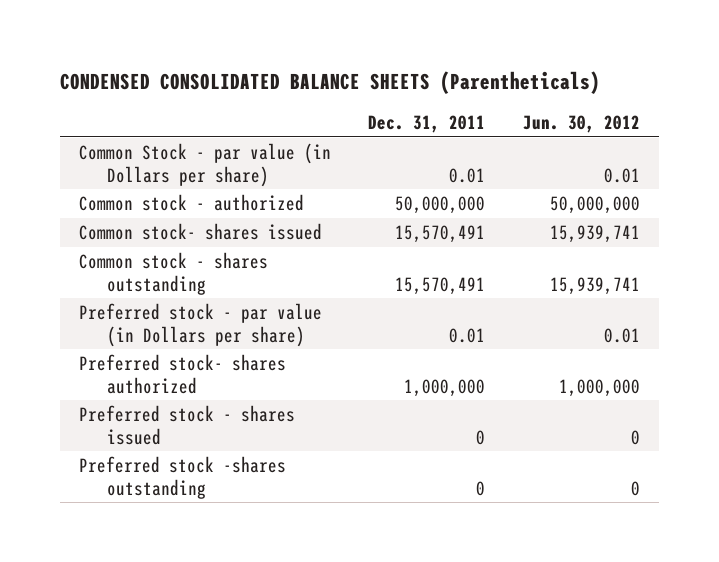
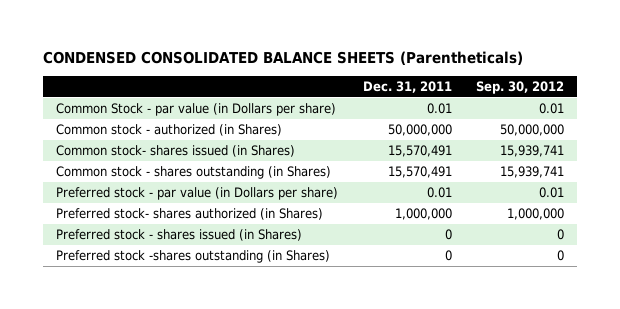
[523,115,641,134] Jun. 30, 2012 -> none
none -> [476,80,565,94] Sep. 30, 2012
[78,193,304,211] Common stock - authorized -> [55,124,282,137] Common stock - authorized (in Shares)
[78,222,322,240] Common stock- shares issued -> [55,145,295,158] Common stock- shares issued (in Shares)
[78,251,268,295] Common stock - shares outstanding -> [55,166,331,180] Common stock - shares outstanding (in Shares)
[78,353,286,394] Preferred stock- shares authorized -> [55,208,323,221] Preferred stock- shares authorized (in Shares)
[78,404,295,445] Preferred stock - shares issued -> [55,229,302,242] Preferred stock - shares issued (in Shares)
[78,455,286,499] Preferred stock -shares outstanding -> [55,250,330,264] Preferred stock -shares outstanding (in Shares)

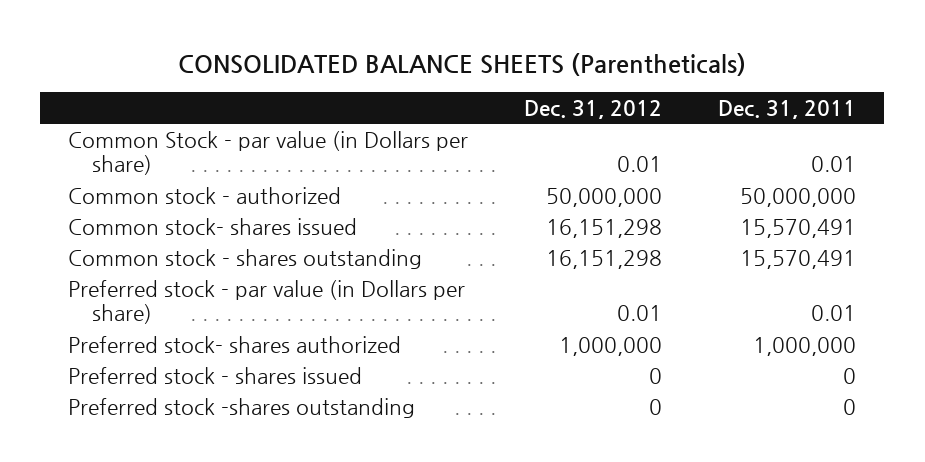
[43,51,524,66] CONDENSED CONSOLIDATED BALANCE SHEETS (Parentheticals) -> [178,52,747,76] CONSOLIDATED BALANCE SHEETS (Parentheticals)
[476,80,565,94] Sep. 30, 2012 -> none
none -> [524,99,663,119] Dec. 31, 2012
[55,124,282,137] Common stock - authorized (in Shares) -> [68,186,342,204] Common stock - authorized
[55,145,295,158] Common stock- shares issued (in Shares) -> [68,217,358,235] Common stock- shares issued
[55,166,331,180] Common stock - shares outstanding (in Shares) -> [68,248,423,269] Common stock - shares outstanding
[55,208,323,221] Preferred stock- shares authorized (in Shares) -> [68,335,402,353] Preferred stock- shares authorized
[55,229,302,242] Preferred stock - shares issued (in Shares) -> [68,366,363,384] Preferred stock - shares issued
[55,250,330,264] Preferred stock -shares outstanding (in Shares) -> [68,397,416,418] Preferred stock -shares outstanding

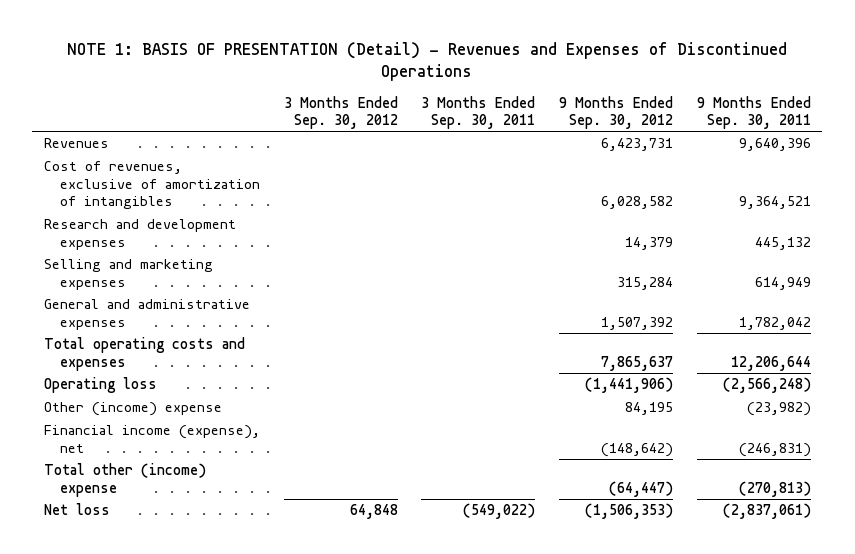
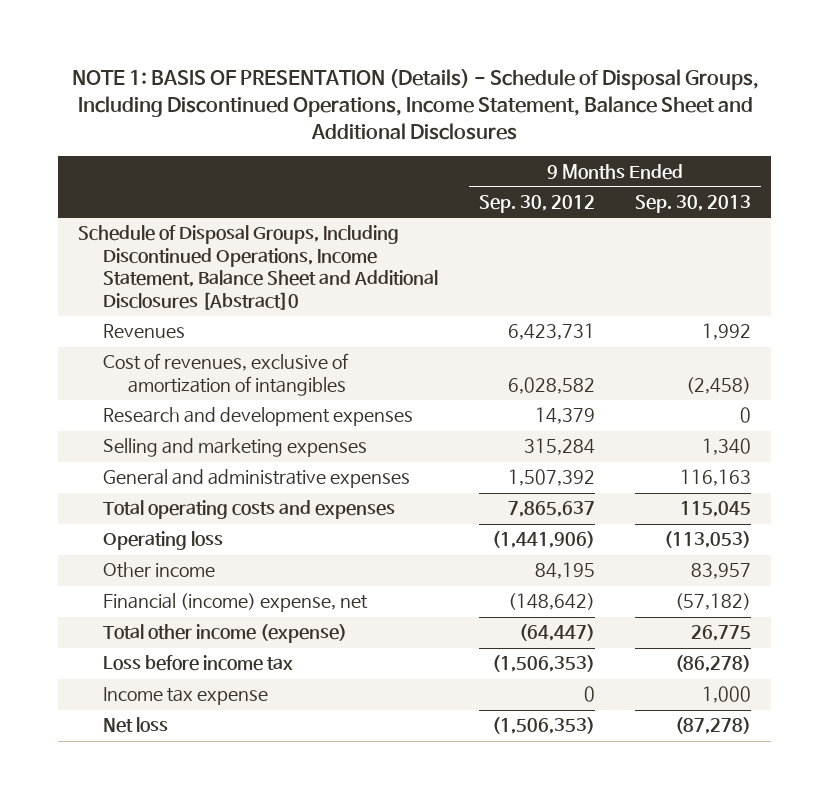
[67,41,788,81] NOTE 1: BASIS OF PRESENTATION (Detail) - Revenues and Expenses of Discontinued Operations -> [71,69,759,140] NOTE 1: BASIS OF PRESENTATION (Details) - Schedule of Disposal Groups, Including Discontinued Operations, Income Statement, Balance Sheet and Additional Disclosures
[283,95,398,129] 3 Months Ended Sep. 30, 2012 -> none
[421,95,536,129] 3 Months Ended Sep. 30, 2011 -> none
[696,95,811,129] 9 Months Ended Sep. 30, 2011 -> none
none -> [635,195,752,214] Sep. 30, 2013
none -> [78,225,439,310] Schedule of Disposal Groups, Including Discontinued Operations, Income Statement, Balance Sheet and Additional Disclosures [Abstract]0
[44,402,223,417] Other (income) expense -> [103,562,216,579] Other income
[44,425,261,453] Financial income (expense), net -> [103,593,369,613] Financial (income) expense, net
[44,463,207,497] Total other (income) expense -> [103,624,348,644] Total other income (expense)
none -> [103,655,294,672] Loss before income tax
none -> [103,687,269,706] Income tax expense

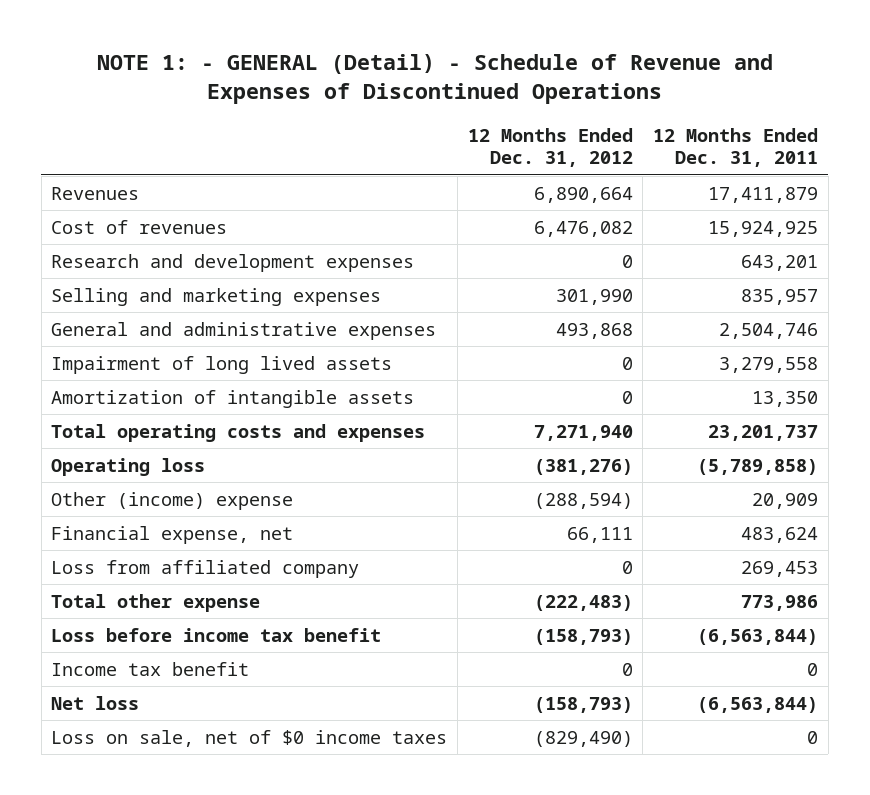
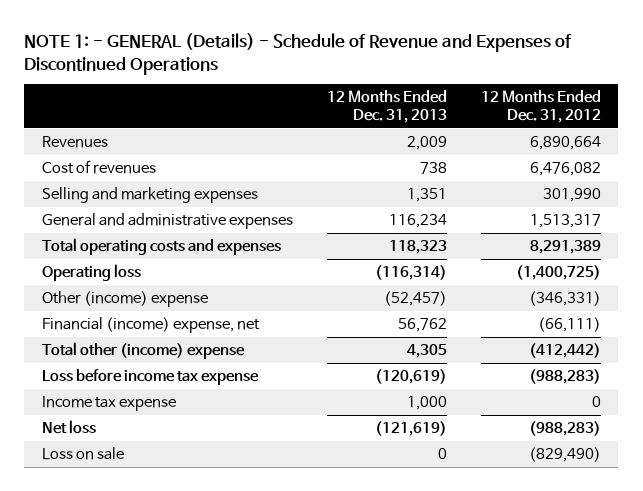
[96,54,773,105] NOTE 1: - GENERAL (Detail) - Schedule of Revenue and Expenses of Discontinued Operations -> [24,33,573,75] NOTE 1: - GENERAL (Details) - Schedule of Revenue and Expenses of Discontinued Operations
[653,127,819,168] 12 Months Ended Dec. 31, 2011 -> none
none -> [326,90,447,124] 12 Months Ended Dec. 31, 2013
[51,253,415,272] Research and development expenses -> none
[51,355,393,374] Impairment of long lived assets -> none
[51,389,415,408] Amortization of intangible assets -> none
[51,559,360,578] Loss from affiliated company -> none
[555,322,633,339] 493,868 -> [530,214,602,229] 1,513,317
[533,424,633,441] 7,271,940 -> [530,240,602,255] 8,291,389
[533,458,633,475] (381,276) -> [516,265,602,281] (1,400,725)
[533,492,633,509] (288,594) -> [529,291,602,307] (346,331)
[51,525,294,544] Financial expense, net -> [41,317,260,334] Financial (income) expense, net
[566,526,633,543] 66,111 -> [538,317,602,333] (66,111)
[51,593,261,612] Total other expense -> [41,342,245,360] Total other (income) expense
[533,594,633,611] (222,483) -> [529,343,602,359] (412,442)
[51,627,382,642] Loss before income tax benefit -> [41,369,259,386] Loss before income tax expense
[533,628,633,645] (158,793) -> [529,369,602,385] (988,283)
[51,661,250,676] Income tax benefit -> [41,396,176,412] Income tax expense
[533,696,633,713] (158,793) -> [529,421,602,437] (988,283)
[51,729,448,747] Loss on sale, net of $0 income taxes -> [41,447,124,461] Loss on sale

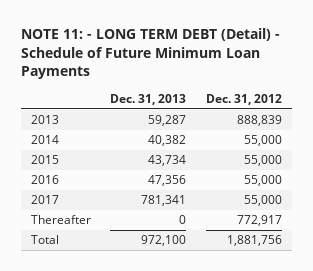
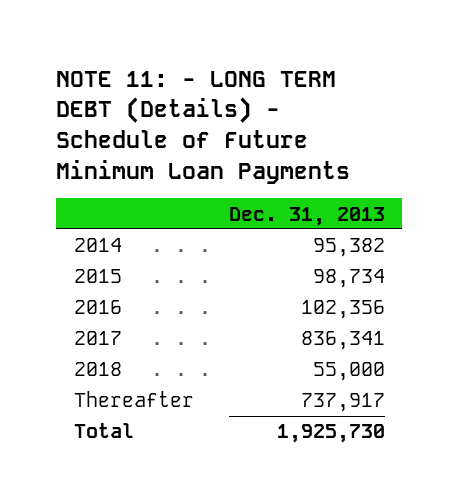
[20,28,280,80] NOTE 11: - LONG TERM DEBT (Detail) - Schedule of Future Minimum Loan Payments -> [56,70,351,184] NOTE 11: - LONG TERM DEBT (Details) - Schedule of Future Minimum Loan Payments
[206,93,283,105] Dec. 31, 2012 -> none
[30,115,59,125] 2013 -> none
[148,135,187,147] 40,382 -> [312,238,385,258] 95,382
[148,155,187,167] 43,734 -> [312,269,385,289] 98,734
[148,175,187,187] 47,356 -> [300,300,385,320] 102,356
[141,195,187,207] 781,341 -> [300,331,385,351] 836,341
none -> [73,362,122,377] 2018
[179,215,187,225] 0 -> [300,393,385,413] 737,917
[141,235,187,247] 972,100 -> [276,424,385,444] 1,925,730

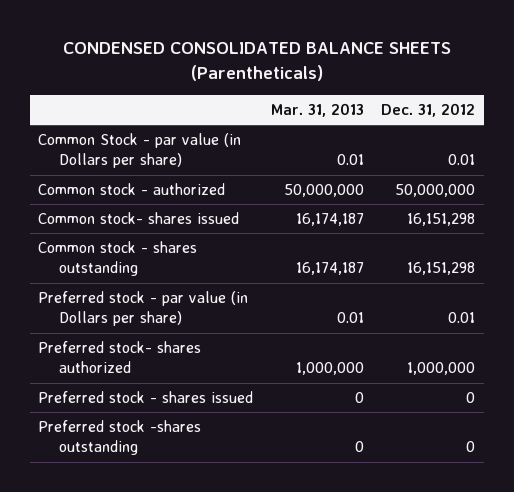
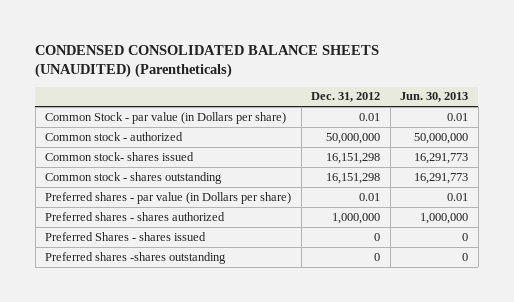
[62,42,451,81] CONDENSED CONSOLIDATED BALANCE SHEETS (Parentheticals) -> [35,44,380,79] CONDENSED CONSOLIDATED BALANCE SHEETS (UNAUDITED) (Parentheticals)
[270,102,364,117] Mar. 31, 2013 -> none
none -> [400,92,469,103] Jun. 30, 2013
[38,291,249,327] Preferred stock - par value (in Dollars per share) -> [45,191,292,204] Preferred shares - par value (in Dollars per share)
[38,341,202,374] Preferred stock- shares authorized -> [45,211,226,221] Preferred shares - shares authorized
[38,391,254,404] Preferred stock - shares issued -> [45,231,207,241] Preferred Shares - shares issued
[38,420,202,456] Preferred stock -shares outstanding -> [45,251,227,264] Preferred shares -shares outstanding

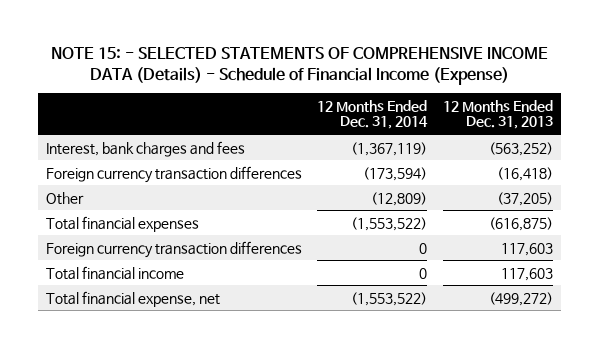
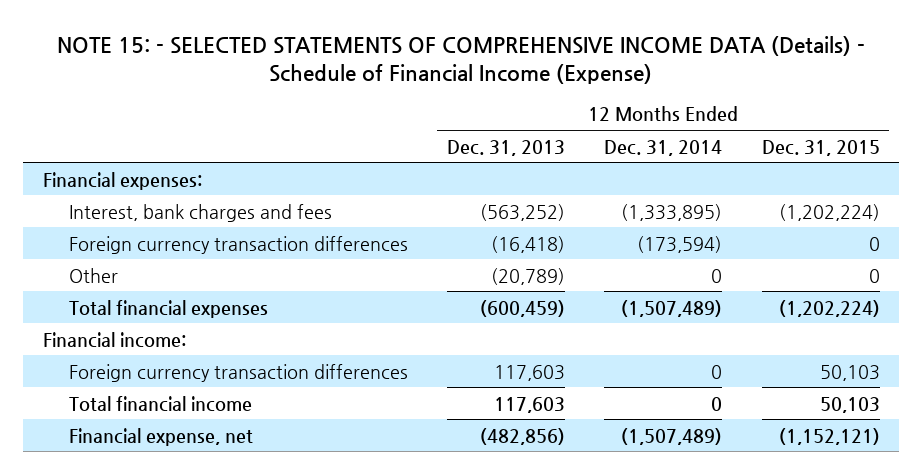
none -> [761,139,880,156] Dec. 31, 2015
none -> [43,171,203,190] Financial expenses:
[351,141,428,156] (1,367,119) -> [621,203,723,221] (1,333,895)
[371,191,428,206] (12,809) -> [711,268,723,283] 0
[496,191,553,206] (37,205) -> [491,267,566,285] (20,789)
[351,216,428,231] (1,553,522) -> [621,299,723,317] (1,507,489)
[488,216,553,231] (616,875) -> [480,299,566,317] (600,459)
none -> [43,331,187,348] Financial income:
[46,290,221,307] Total financial expense, net -> [69,427,254,446] Financial expense, net
[351,291,428,306] (1,553,522) -> [621,427,723,445] (1,507,489)
[488,291,553,306] (499,272) -> [480,427,566,445] (482,856)

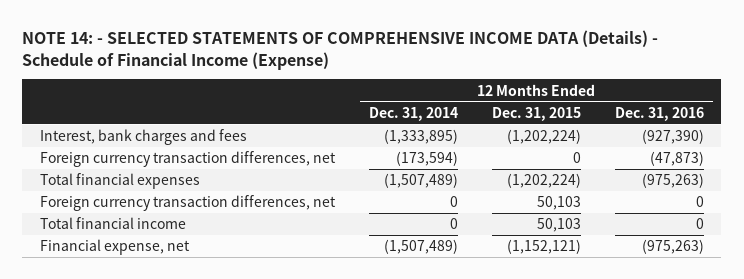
[57,35,866,84] NOTE 15: - SELECTED STATEMENTS OF COMPREHENSIVE INCOME DATA (Details) - Schedule of Financial Income (Expense) -> [22,29,659,70] NOTE 14: - SELECTED STATEMENTS OF COMPREHENSIVE INCOME DATA (Details) - Schedule of Financial Income (Expense)
[447,139,566,156] Dec. 31, 2013 -> none
none -> [615,106,705,121] Dec. 31, 2016
[43,171,203,190] Financial expenses: -> none
[69,267,119,283] Other -> none
[69,235,409,254] Foreign currency transaction differences -> [39,151,336,168] Foreign currency transaction differences, net
[43,331,187,348] Financial income: -> none
[69,363,409,382] Foreign currency transaction differences -> [39,195,336,212] Foreign currency transaction differences, net

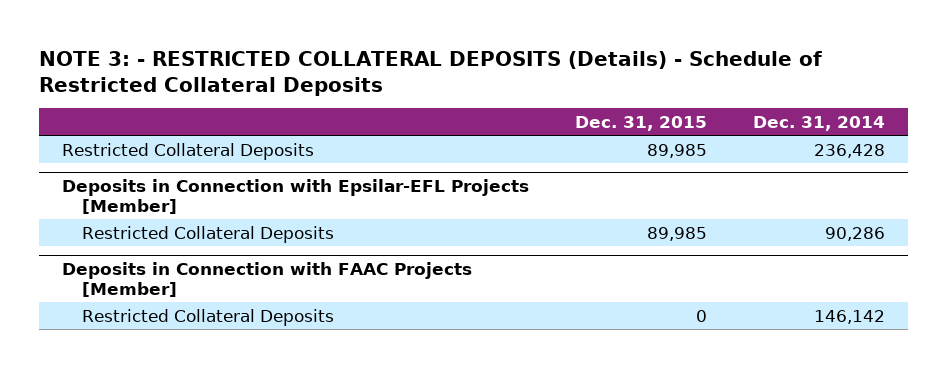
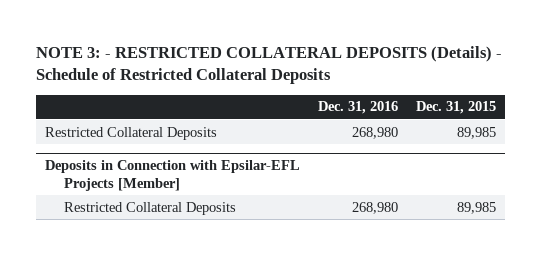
[752,115,885,131] Dec. 31, 2014 -> none
none -> [317,101,398,115] Dec. 31, 2016
[62,262,473,298] Deposits in Connection with FAAC Projects [Member] -> none
[81,308,334,326] Restricted Collateral Deposits -> none

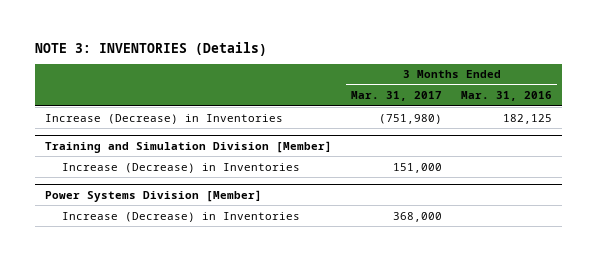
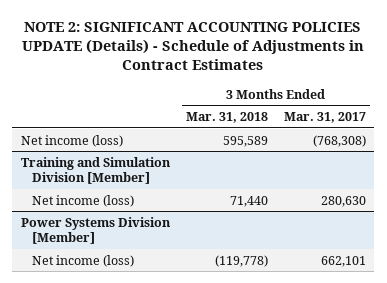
[35,41,268,56] NOTE 3: INVENTORIES (Details) -> [22,21,365,71] NOTE 2: SIGNIFICANT ACCOUNTING POLICIES UPDATE (Details) - Schedule of Adjustments in Contract Estimates
[461,91,553,102] Mar. 31, 2016 -> none
none -> [185,112,268,124] Mar. 31, 2018
[44,113,283,124] Increase (Decrease) in Inventories -> none
none -> [20,134,123,147] Net income (loss)
[62,162,301,173] Increase (Decrease) in Inventories -> none
none -> [31,194,134,207] Net income (loss)
[62,211,301,222] Increase (Decrease) in Inventories -> none
none -> [31,254,134,267] Net income (loss)

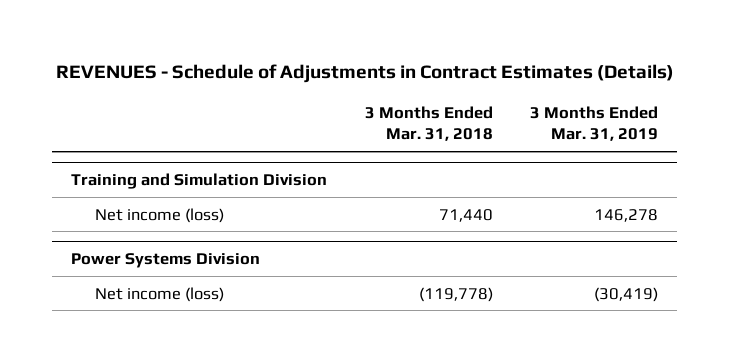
[22,21,365,71] NOTE 2: SIGNIFICANT ACCOUNTING POLICIES UPDATE (Details) - Schedule of Adjustments in Contract Estimates -> [55,64,674,84] REVENUES - Schedule of Adjustments in Contract Estimates (Details)
[284,112,367,124] Mar. 31, 2017 -> none
none -> [530,105,659,142] 3 Months Ended Mar. 31, 2019
[20,134,123,147] Net income (loss) -> none
[20,156,171,184] Training and Simulation Division [Member] -> [71,173,328,190] Training and Simulation Division
[20,216,171,244] Power Systems Division [Member] -> [71,253,261,269] Power Systems Division

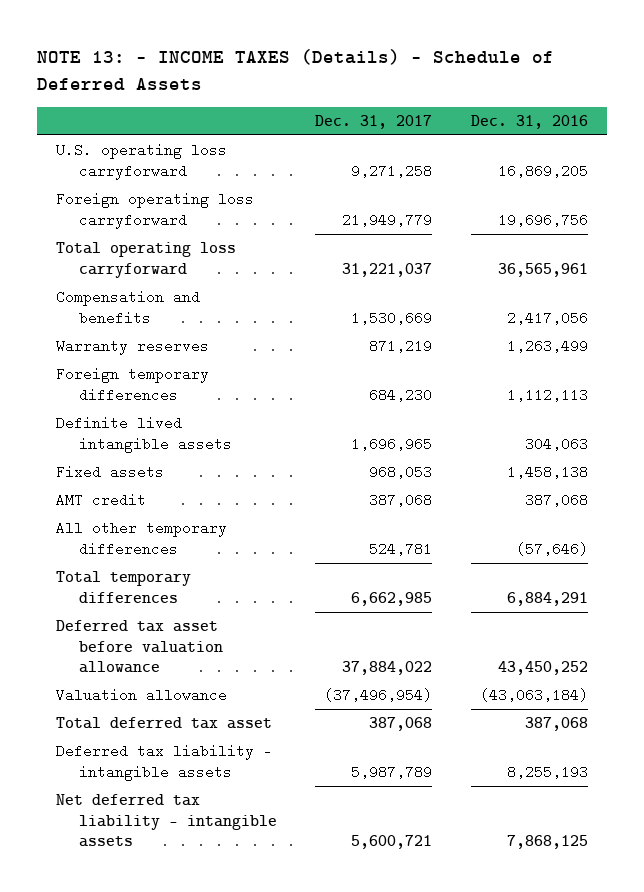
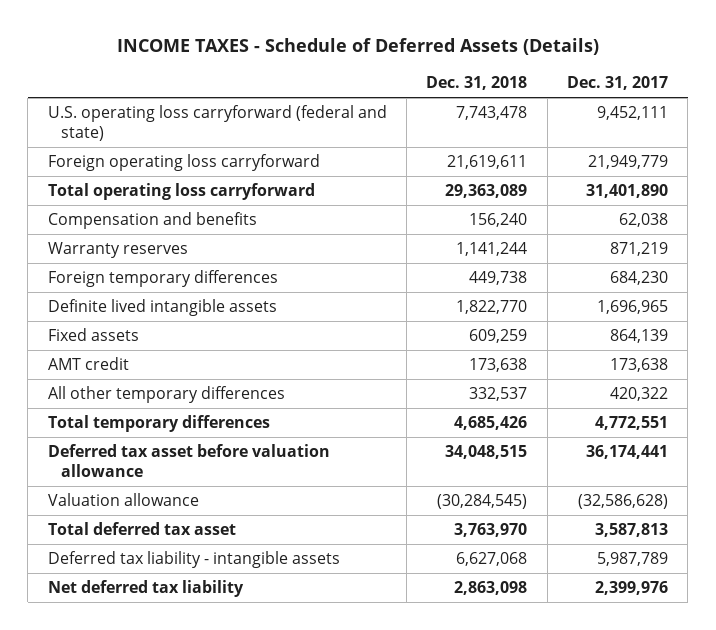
[37,49,555,90] NOTE 13: - INCOME TAXES (Details) - Schedule of Deferred Assets -> [116,38,599,56] INCOME TAXES - Schedule of Deferred Assets (Details)
[470,114,588,129] Dec. 31, 2016 -> none
none -> [426,76,528,91] Dec. 31, 2018
[56,143,228,180] U.S. operating loss carryforward -> [47,105,387,141] U.S. operating loss carryforward (federal and state)
[351,163,433,178] 9,271,258 -> [597,106,669,121] 9,452,111
[342,262,433,277] 31,221,037 -> [586,184,669,199] 31,401,890
[351,310,433,325] 1,530,669 -> [619,213,669,228] 62,038
[369,465,433,480] 968,053 -> [610,329,669,344] 864,139
[369,493,433,508] 387,068 -> [610,358,669,373] 173,638
[369,541,433,556] 524,781 -> [610,387,669,402] 420,322
[351,591,433,606] 6,662,985 -> [595,416,669,431] 4,772,551
[342,660,433,675] 37,884,022 -> [586,445,669,460] 36,174,441
[324,688,433,703] (37,496,954) -> [578,494,669,510] (32,586,628)
[369,717,433,732] 387,068 -> [595,523,669,538] 3,587,813
[56,794,277,847] Net deferred tax liability - intangible assets -> [47,580,244,598] Net deferred tax liability
[351,834,433,849] 5,600,721 -> [595,581,669,596] 2,399,976

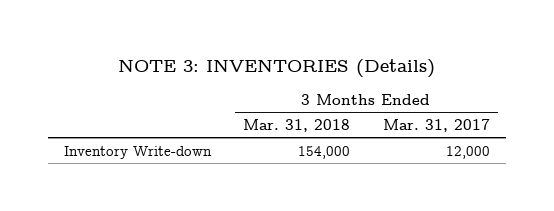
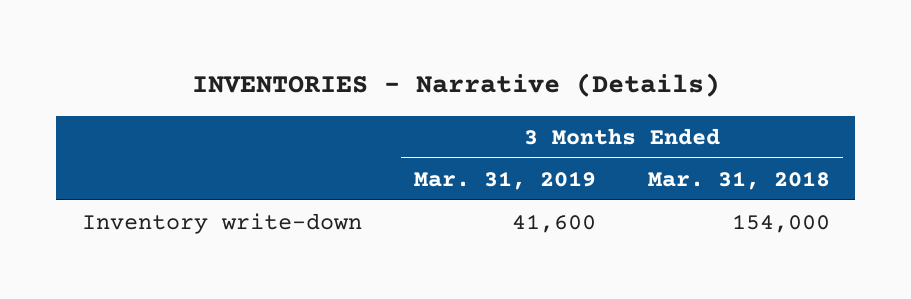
[117,58,435,78] NOTE 3: INVENTORIES (Details) -> [191,73,720,98] INVENTORIES - Narrative (Details)
[382,118,490,132] Mar. 31, 2017 -> none
none -> [413,170,596,190] Mar. 31, 2019
[64,145,213,159] Inventory Write-down -> [81,212,362,234] Inventory write-down

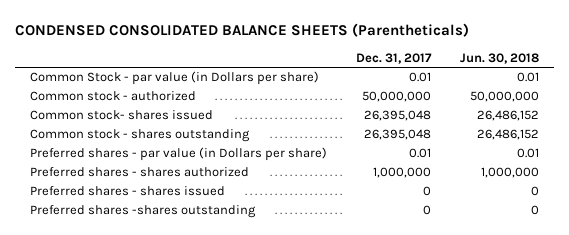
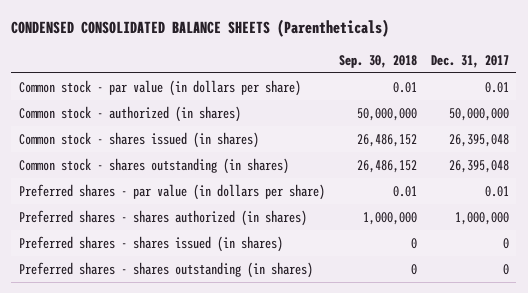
[460,52,540,64] Jun. 30, 2018 -> none
none -> [338,54,417,68] Sep. 30, 2018
[29,71,319,86] Common Stock - par value (in Dollars per share) -> [18,79,301,96] Common stock - par value (in dollars per share)
[29,91,196,102] Common stock - authorized -> [18,105,241,122] Common stock - authorized (in shares)
[29,110,213,121] Common stock- shares issued -> [18,131,259,148] Common stock - shares issued (in shares)
[29,129,250,143] Common stock - shares outstanding -> [18,157,289,174] Common stock - shares outstanding (in shares)
[29,147,327,162] Preferred shares - par value (in Dollars per share) -> [18,183,325,200] Preferred shares - par value (in dollars per share)
[29,167,249,178] Preferred shares - shares authorized -> [18,209,307,226] Preferred shares - shares authorized (in shares)
[29,186,225,197] Preferred shares - shares issued -> [18,235,283,252] Preferred shares - shares issued (in shares)
[29,205,256,219] Preferred shares -shares outstanding -> [18,261,313,278] Preferred shares - shares outstanding (in shares)

